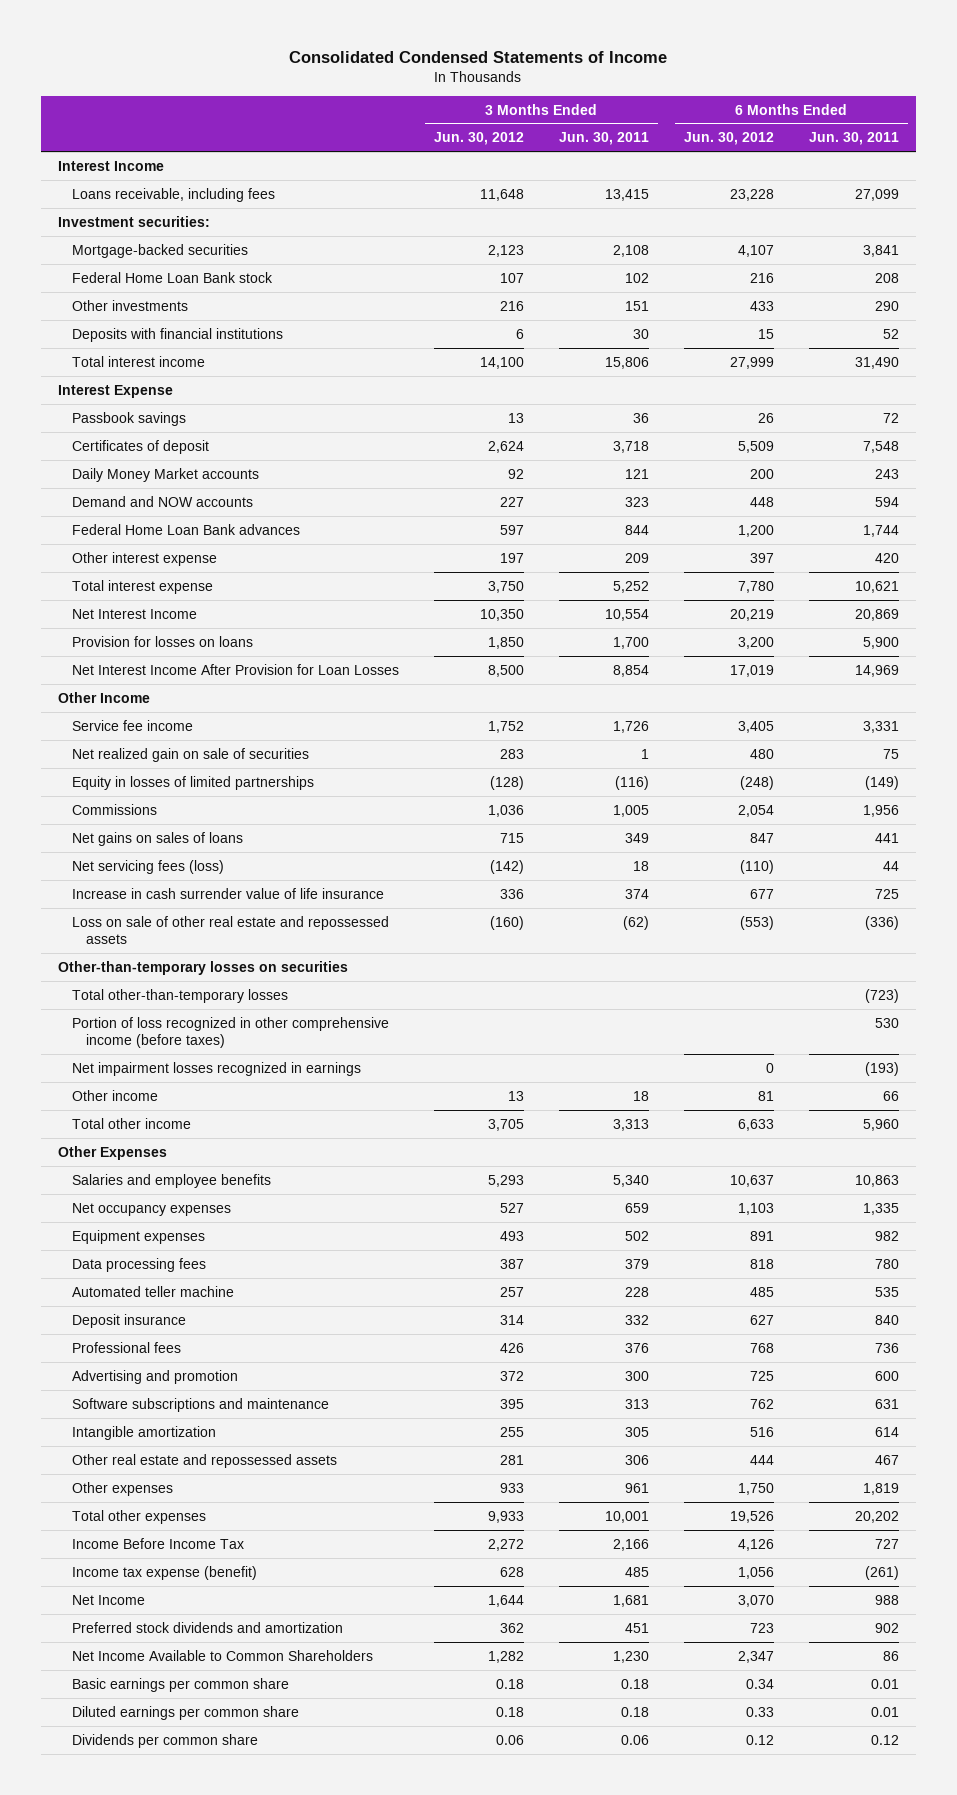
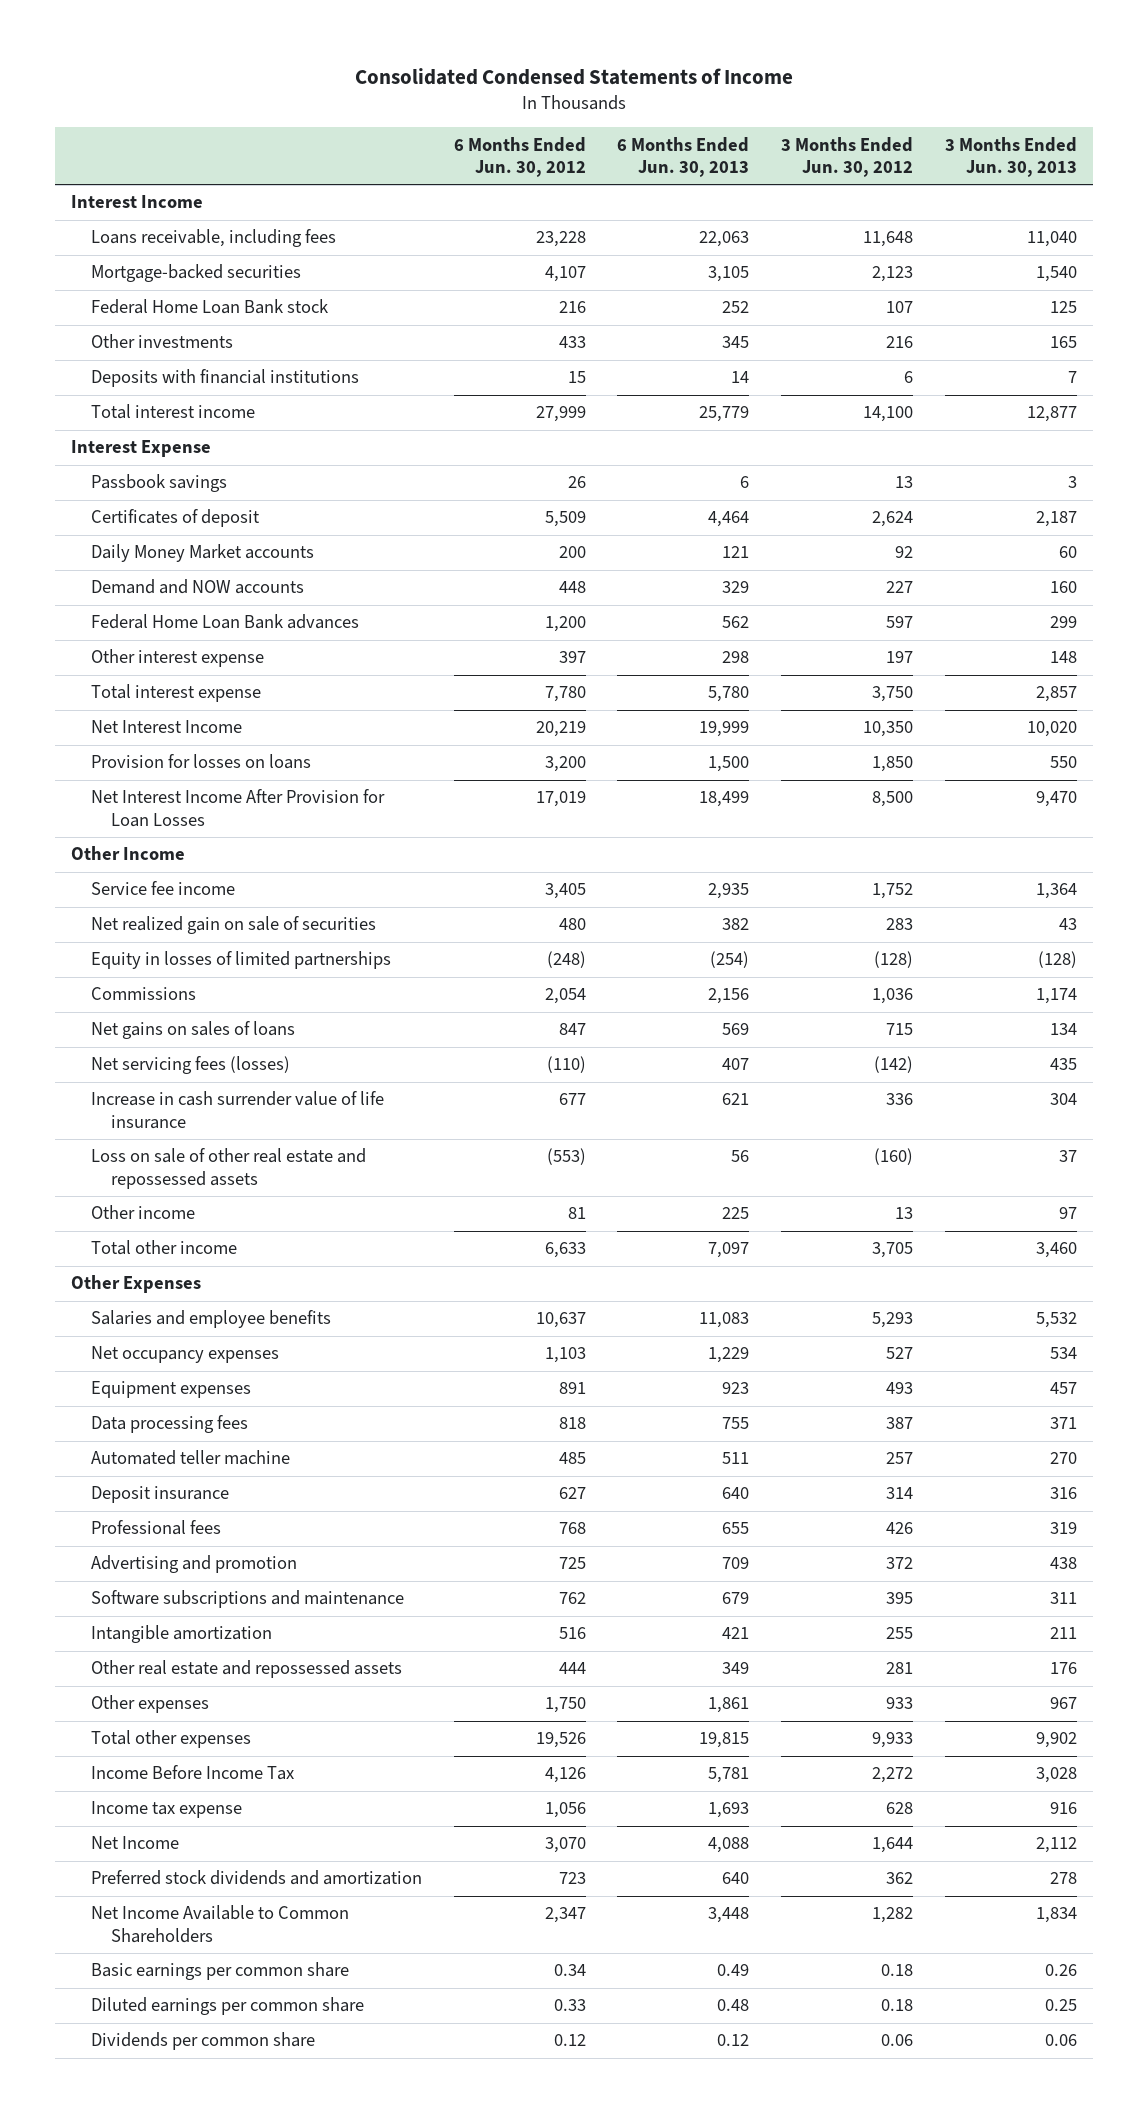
[558,132,649,146] Jun. 30, 2011 -> none
[808,132,899,146] Jun. 30, 2011 -> none
none -> [617,136,750,178] 6 Months Ended Jun. 30, 2013
none -> [944,136,1077,178] 3 Months Ended Jun. 30, 2013
[58,215,211,227] Investment securities: -> none
[71,859,224,874] Net servicing fees (loss) -> [91,1056,291,1075] Net servicing fees (losses)
[58,960,349,975] Other-than-temporary losses on securities -> none
[71,988,288,1003] Total other-than-temporary losses -> none
[71,1016,389,1048] Portion of loss recognized in other comprehensive income (before taxes) -> none
[71,1061,361,1076] Net impairment losses recognized in earnings -> none
[71,1565,257,1580] Income tax expense (benefit) -> [91,1801,243,1819] Income tax expense

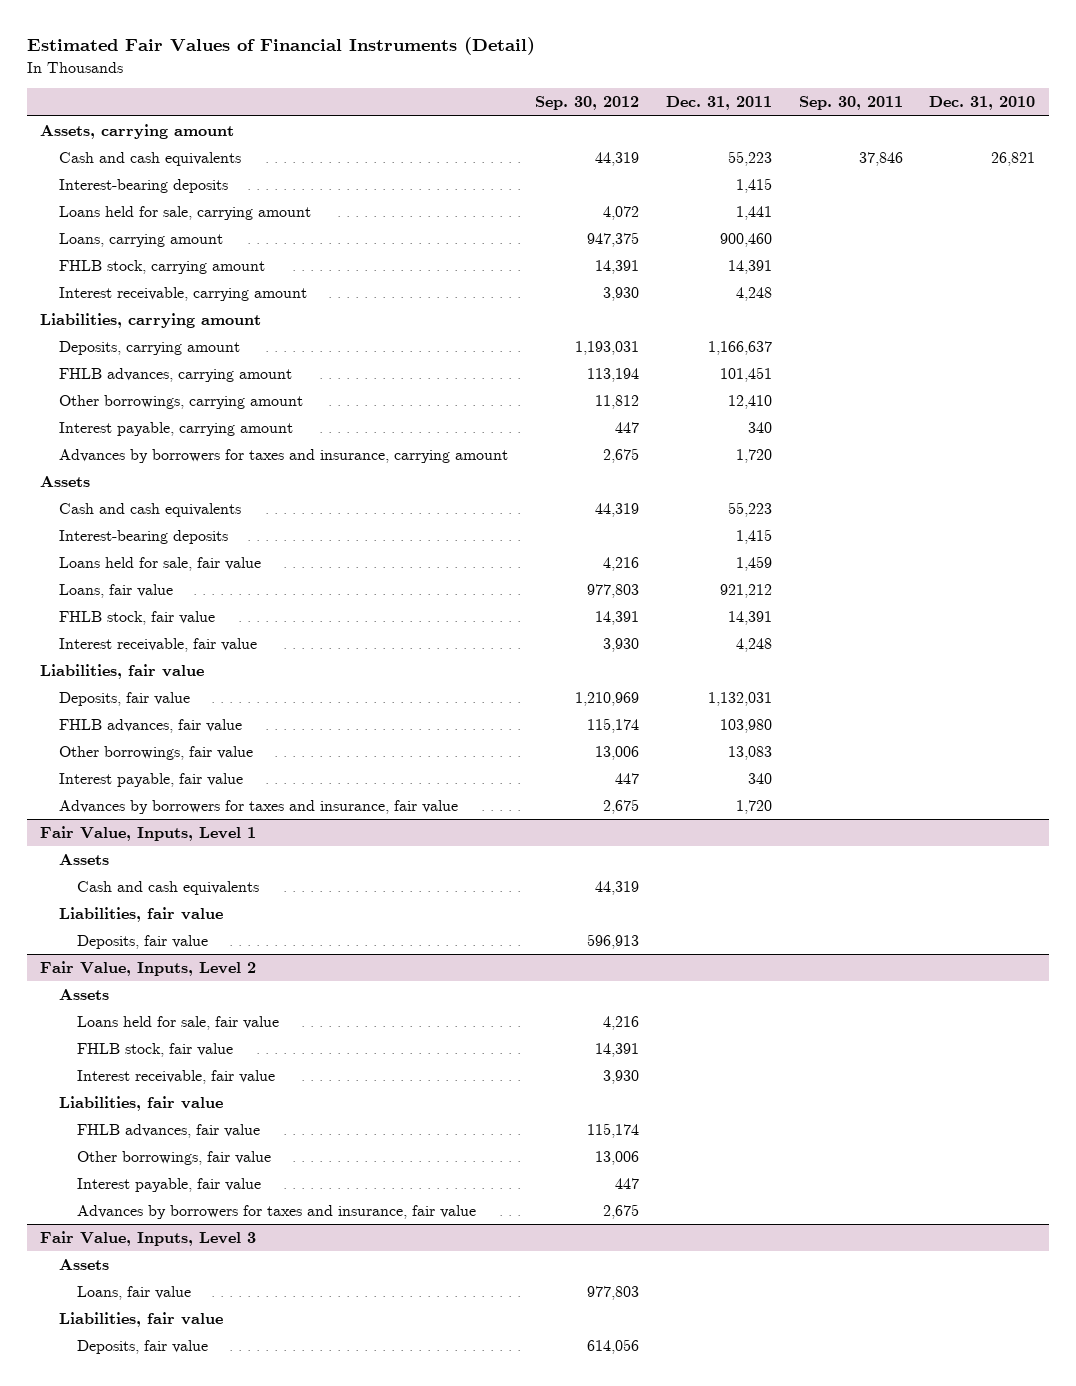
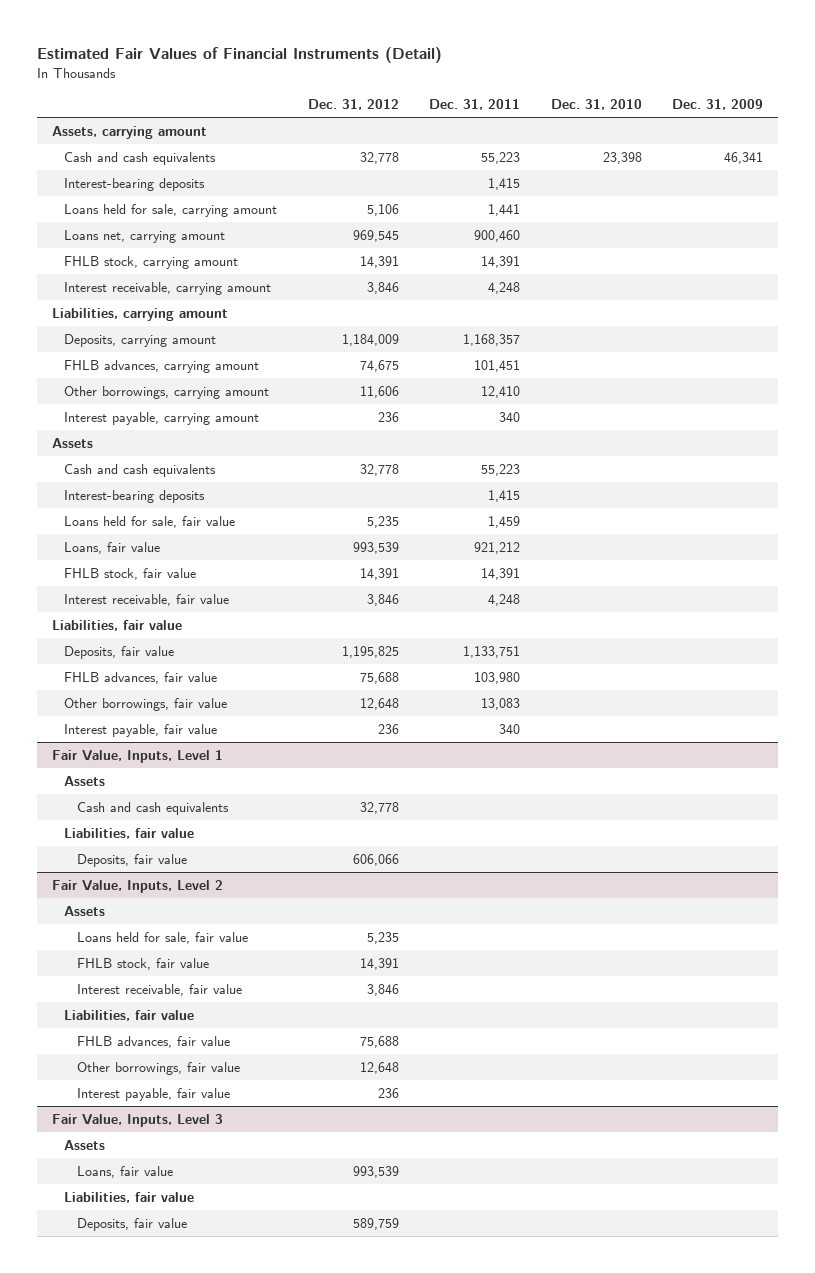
[534,96,639,111] Sep. 30, 2012 -> none
[798,96,903,111] Sep. 30, 2011 -> none
none -> [307,99,399,111] Dec. 31, 2012
none -> [671,99,763,111] Dec. 31, 2009
[991,152,1036,167] 26,821 -> [602,151,642,164] 23,398
[58,233,223,248] Loans, carrying amount -> [64,229,226,243] Loans net, carrying amount
[707,341,772,356] 1,166,637 -> [463,333,521,346] 1,168,357
[58,449,508,464] Advances by borrowers for taxes and insurance, carrying amount -> none
[707,692,772,707] 1,132,031 -> [463,645,521,658] 1,133,751
[58,800,458,815] Advances by borrowers for taxes and insurance, fair value -> none
[77,1205,477,1220] Advances by borrowers for taxes and insurance, fair value -> none

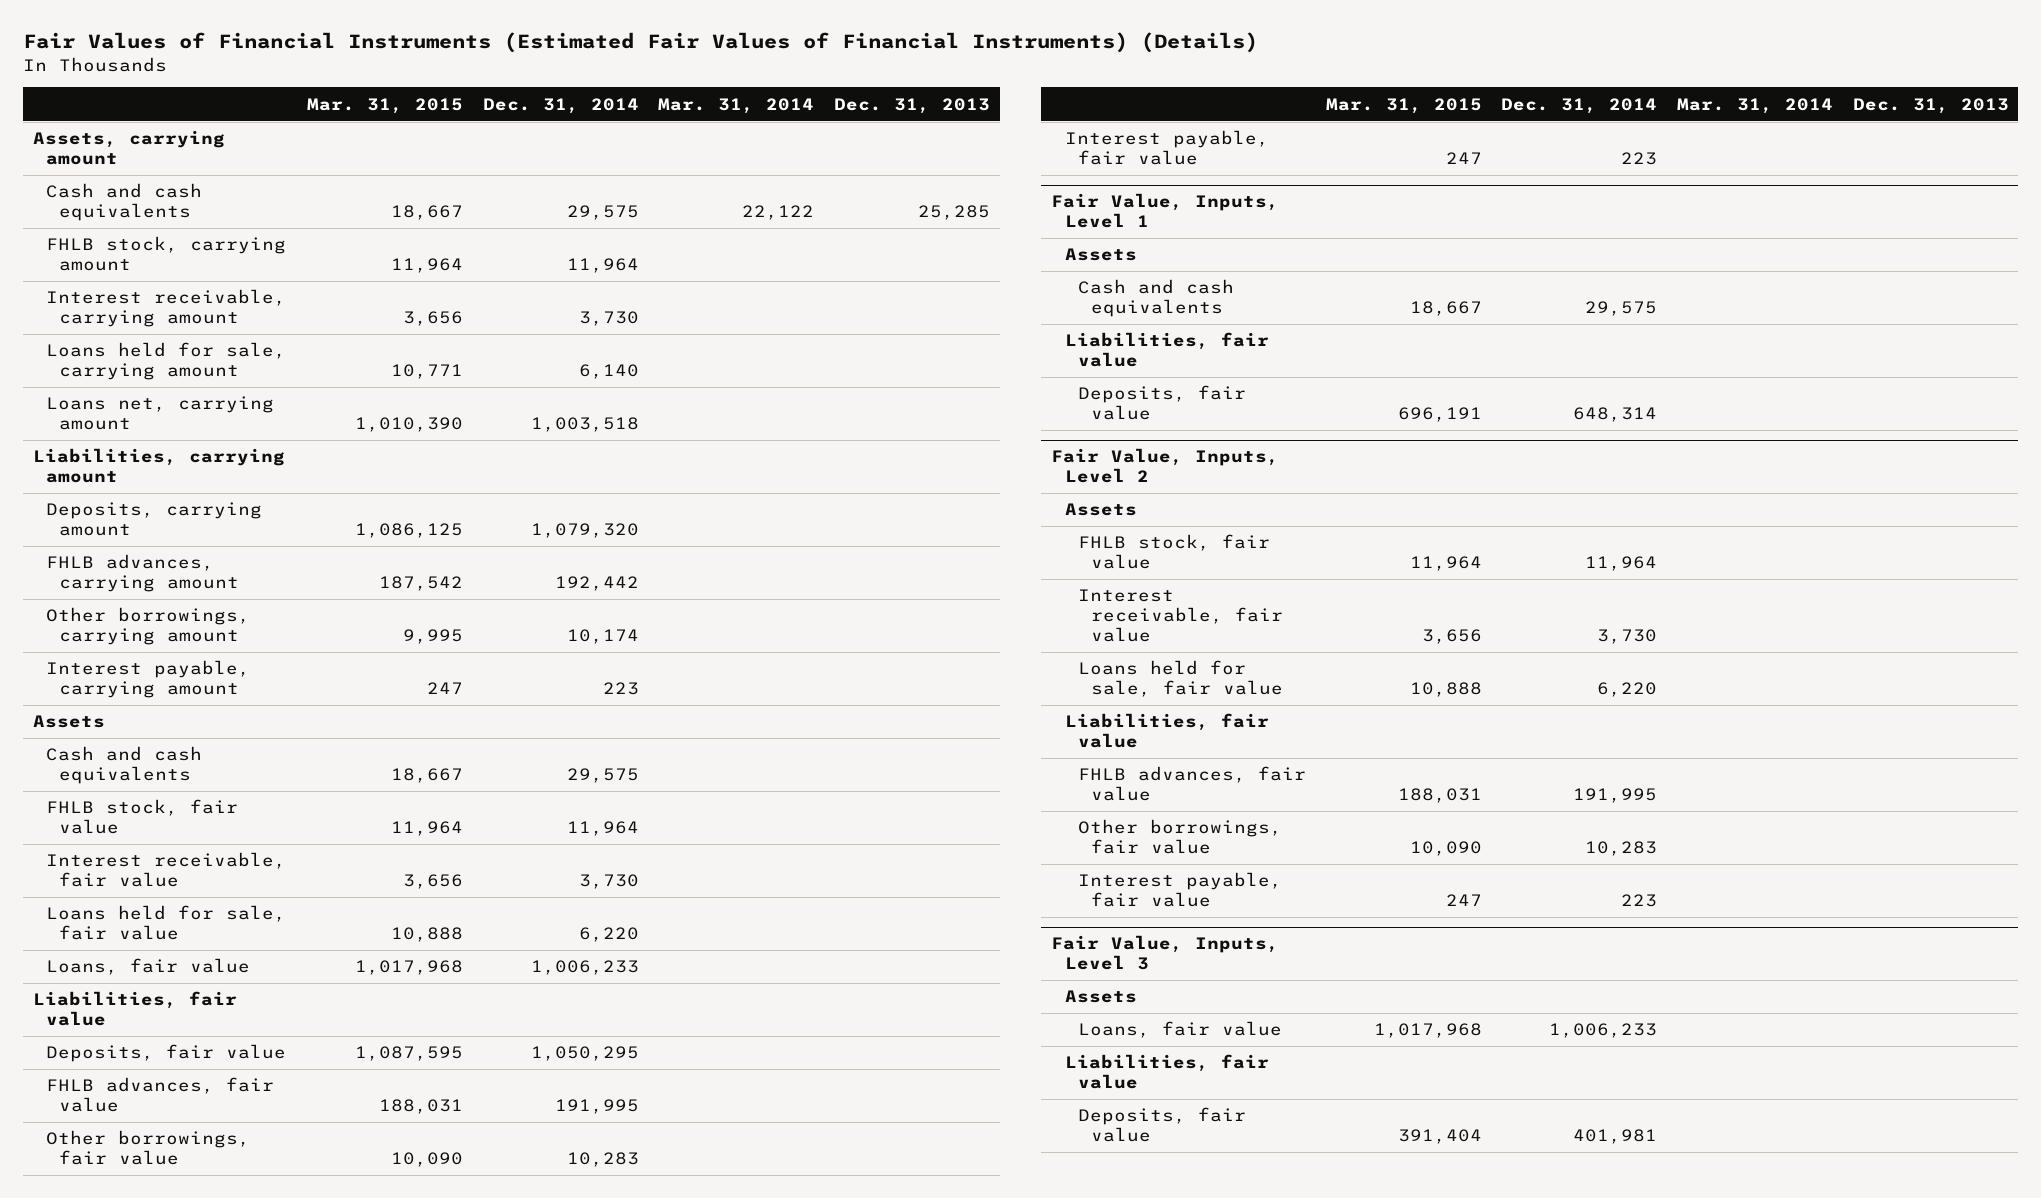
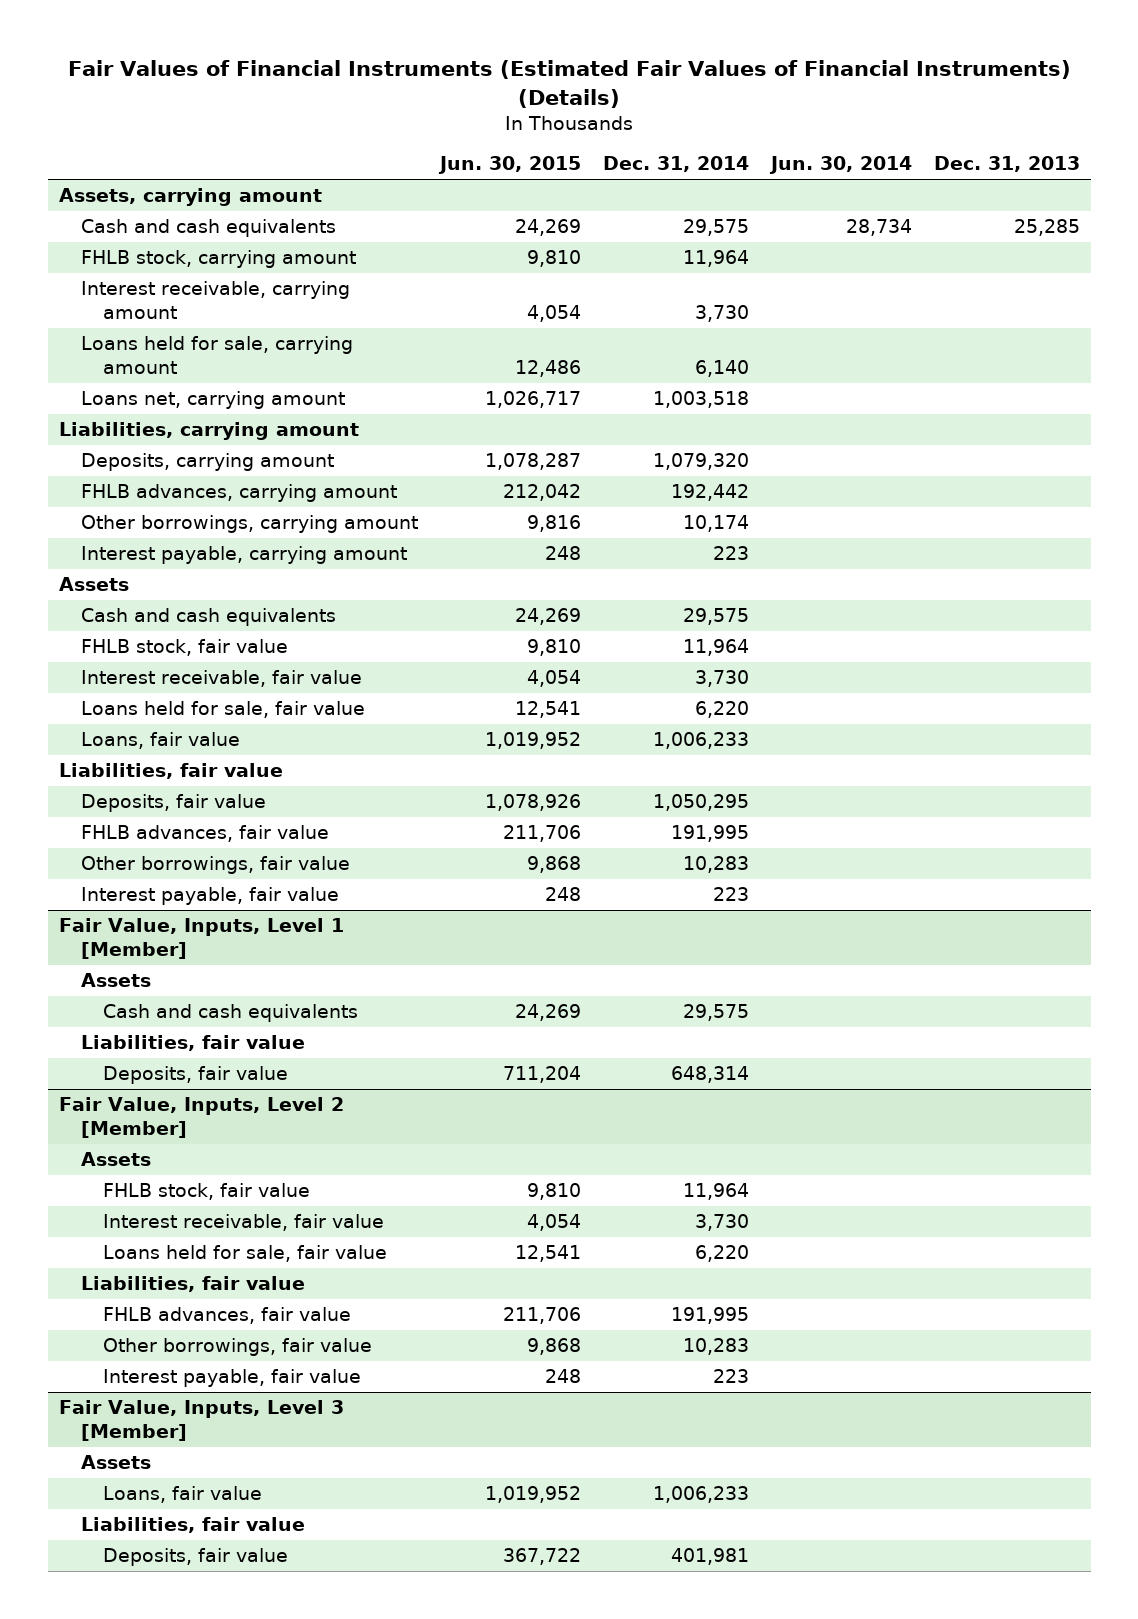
[307,97,464,114] Mar. 31, 2015 -> none
[658,97,815,114] Mar. 31, 2014 -> none
none -> [437,156,581,175] Jun. 30, 2015
none -> [768,156,912,175] Jun. 30, 2014
[1051,193,1280,229] Fair Value, Inputs, Level 1 -> [58,918,344,960] Fair Value, Inputs, Level 1 [Member]
[1051,448,1280,484] Fair Value, Inputs, Level 2 -> [58,1097,344,1139] Fair Value, Inputs, Level 2 [Member]
[1051,935,1280,971] Fair Value, Inputs, Level 3 -> [58,1400,344,1442] Fair Value, Inputs, Level 3 [Member]

